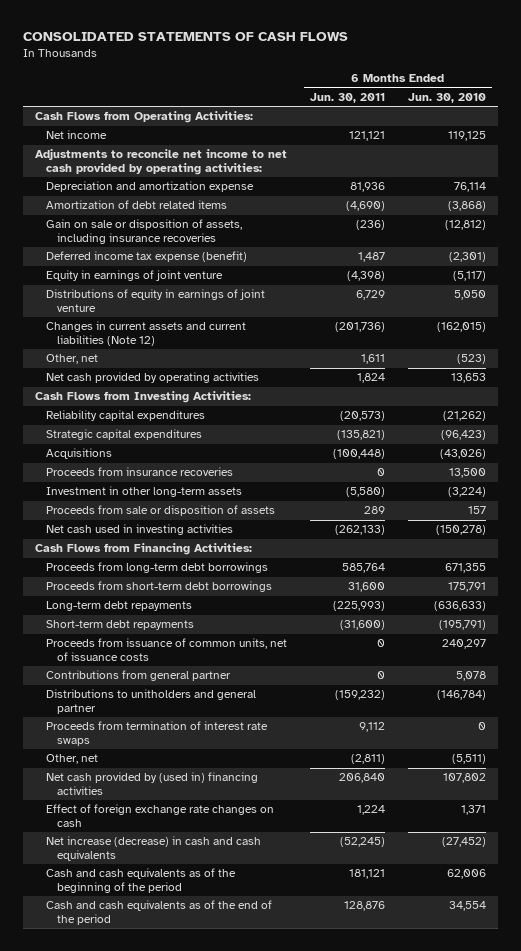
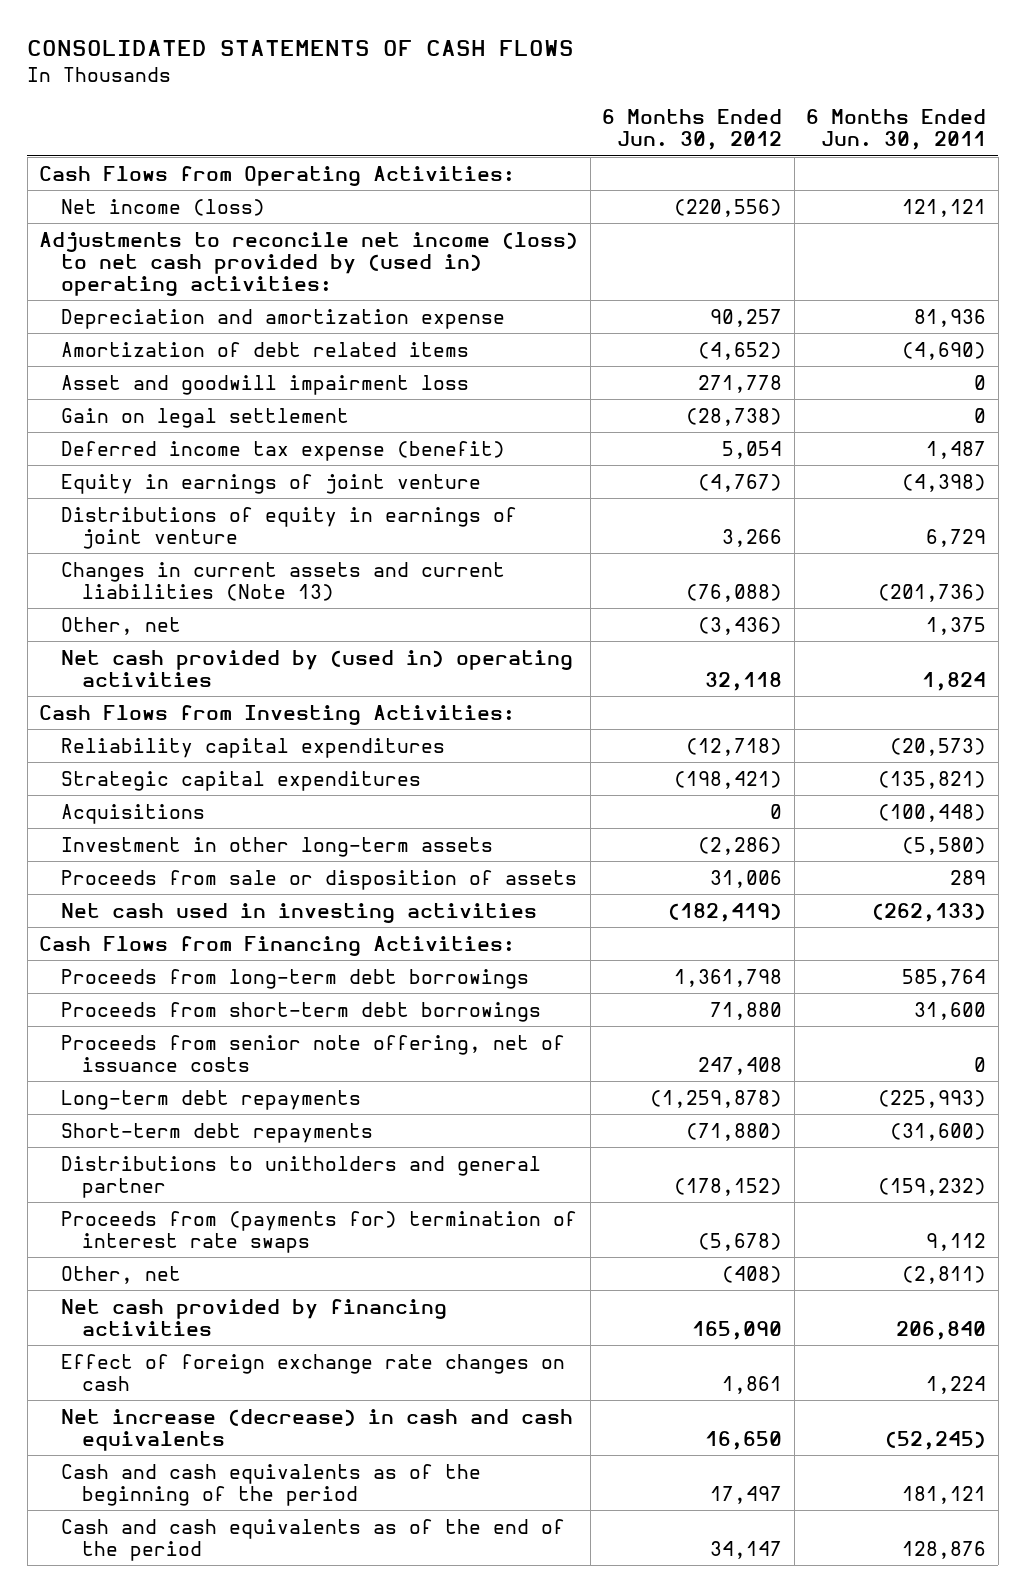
[408,92,487,103] Jun. 30, 2010 -> none
none -> [602,109,783,151] 6 Months Ended Jun. 30, 2012
[45,130,107,140] Net income -> [60,198,265,216] Net income (loss)
[34,149,287,176] Adjustments to reconcile net income to net cash provided by operating activities: -> [39,231,579,297] Adjustments to reconcile net income (loss) to net cash provided by (used in) operating activities:
[45,219,242,245] Gain on sale or disposition of assets, including insurance recoveries -> none
none -> [60,374,469,395] Asset and goodwill impairment loss
none -> [60,407,349,428] Gain on legal settlement
[45,321,246,347] Changes in current assets and current liabilities (Note 12) -> [60,561,505,601] Changes in current assets and current liabilities (Note 13)
[361,354,386,365] 1,611 -> [926,616,987,635] 1,375
[45,372,259,384] Net cash provided by operating activities -> [60,649,573,687] Net cash provided by (used in) operating activities
[45,467,233,477] Proceeds from insurance recoveries -> none
none -> [60,1034,565,1072] Proceeds from senior note offering, net of issuance costs
[45,638,287,662] Proceeds from issuance of common units, net of issuance costs -> none
[45,670,231,682] Contributions from general partner -> none
[45,721,268,747] Proceeds from termination of interest rate swaps -> [60,1210,577,1253] Proceeds from (payments for) termination of interest rate swaps
[45,772,258,796] Net cash provided by (used in) financing activities -> [60,1298,447,1336] Net cash provided by financing activities

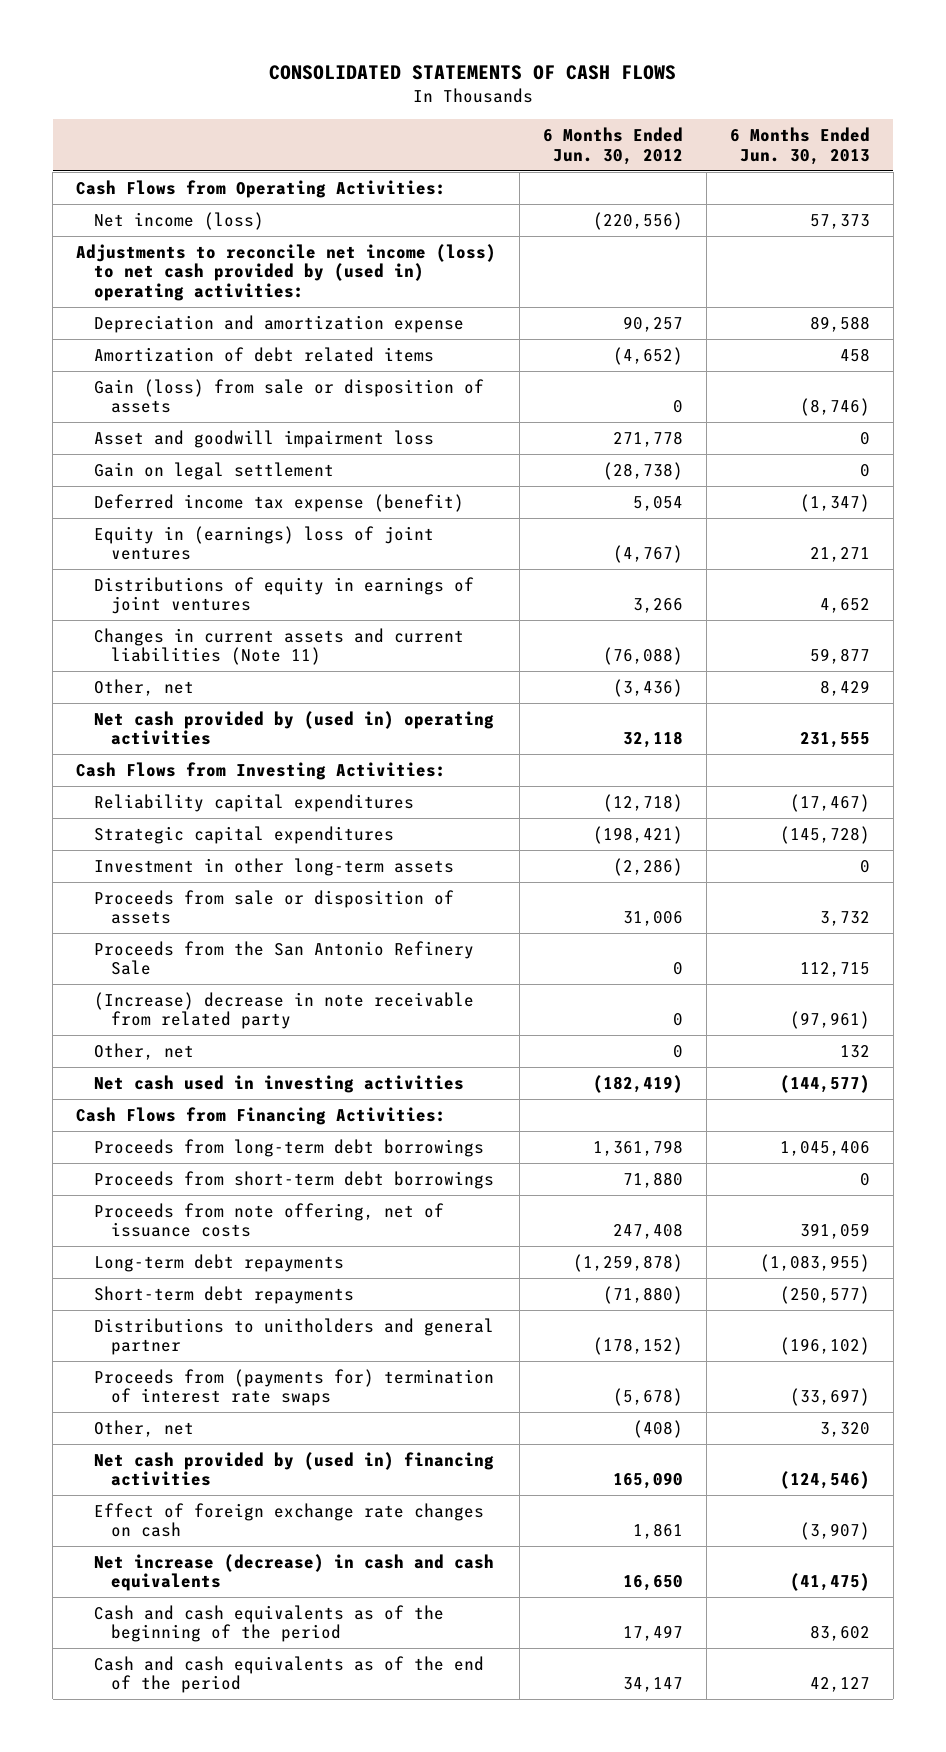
[806,109,987,151] 6 Months Ended Jun. 30, 2011 -> none
none -> [729,127,870,165] 6 Months Ended Jun. 30, 2013
none -> [93,378,484,414] Gain (loss) from sale or disposition of assets
[60,473,481,494] Equity in earnings of joint venture -> [93,525,434,561] Equity in (earnings) loss of joint ventures
[60,506,517,549] Distributions of equity in earnings of joint venture -> [93,576,474,615] Distributions of equity in earnings of joint ventures
[60,561,505,601] Changes in current assets and current liabilities (Note 13) -> [93,627,464,666] Changes in current assets and current liabilities (Note 11)
[60,803,205,824] Acquisitions -> none
none -> [93,940,474,976] Proceeds from the San Antonio Refinery Sale
none -> [93,991,474,1030] (Increase) decrease in note receivable from related party
none -> [93,1042,194,1060] Other, net
[60,1034,565,1072] Proceeds from senior note offering, net of issuance costs -> [93,1202,444,1238] Proceeds from note offering, net of issuance costs
[60,1298,447,1336] Net cash provided by financing activities -> [93,1451,494,1487] Net cash provided by (used in) financing activities

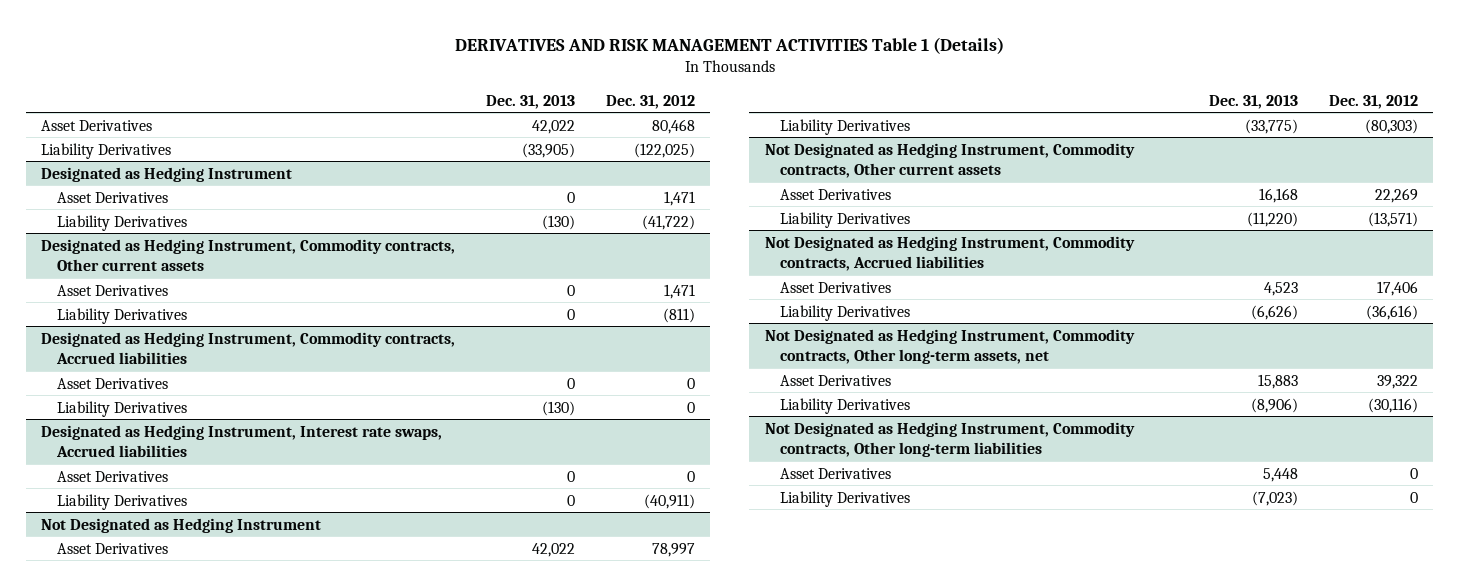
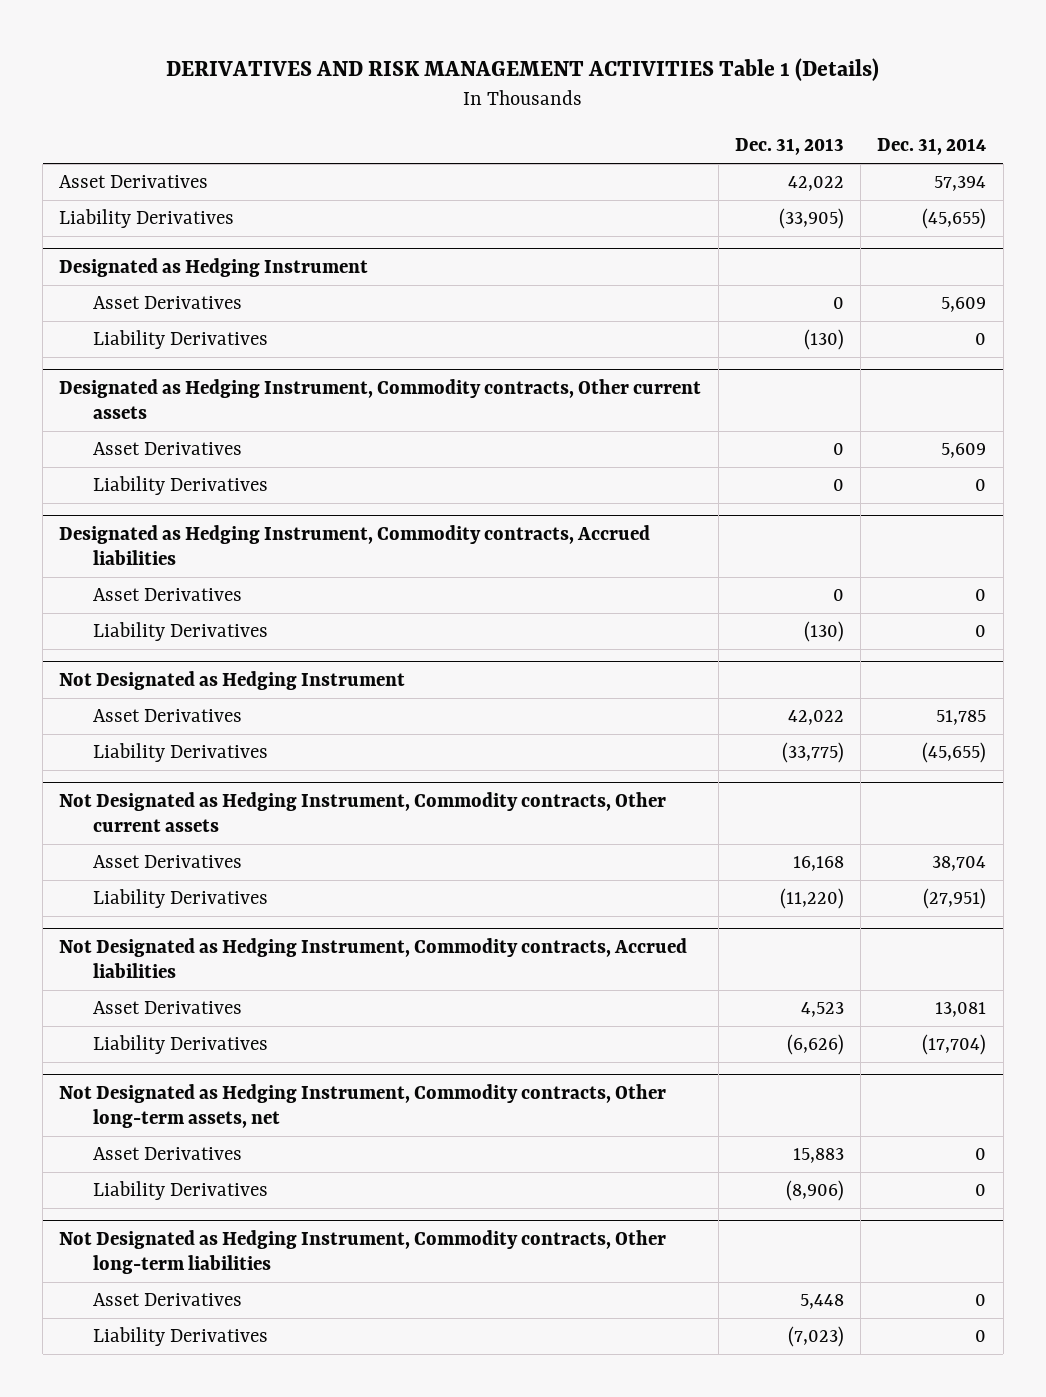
[605,94,695,109] Dec. 31, 2012 -> none
none -> [877,138,987,156] Dec. 31, 2014
[41,424,443,457] Designated as Hedging Instrument, Interest rate swaps, Accrued liabilities -> none
[57,470,169,482] Asset Derivatives -> none
[57,493,188,510] Liability Derivatives -> none

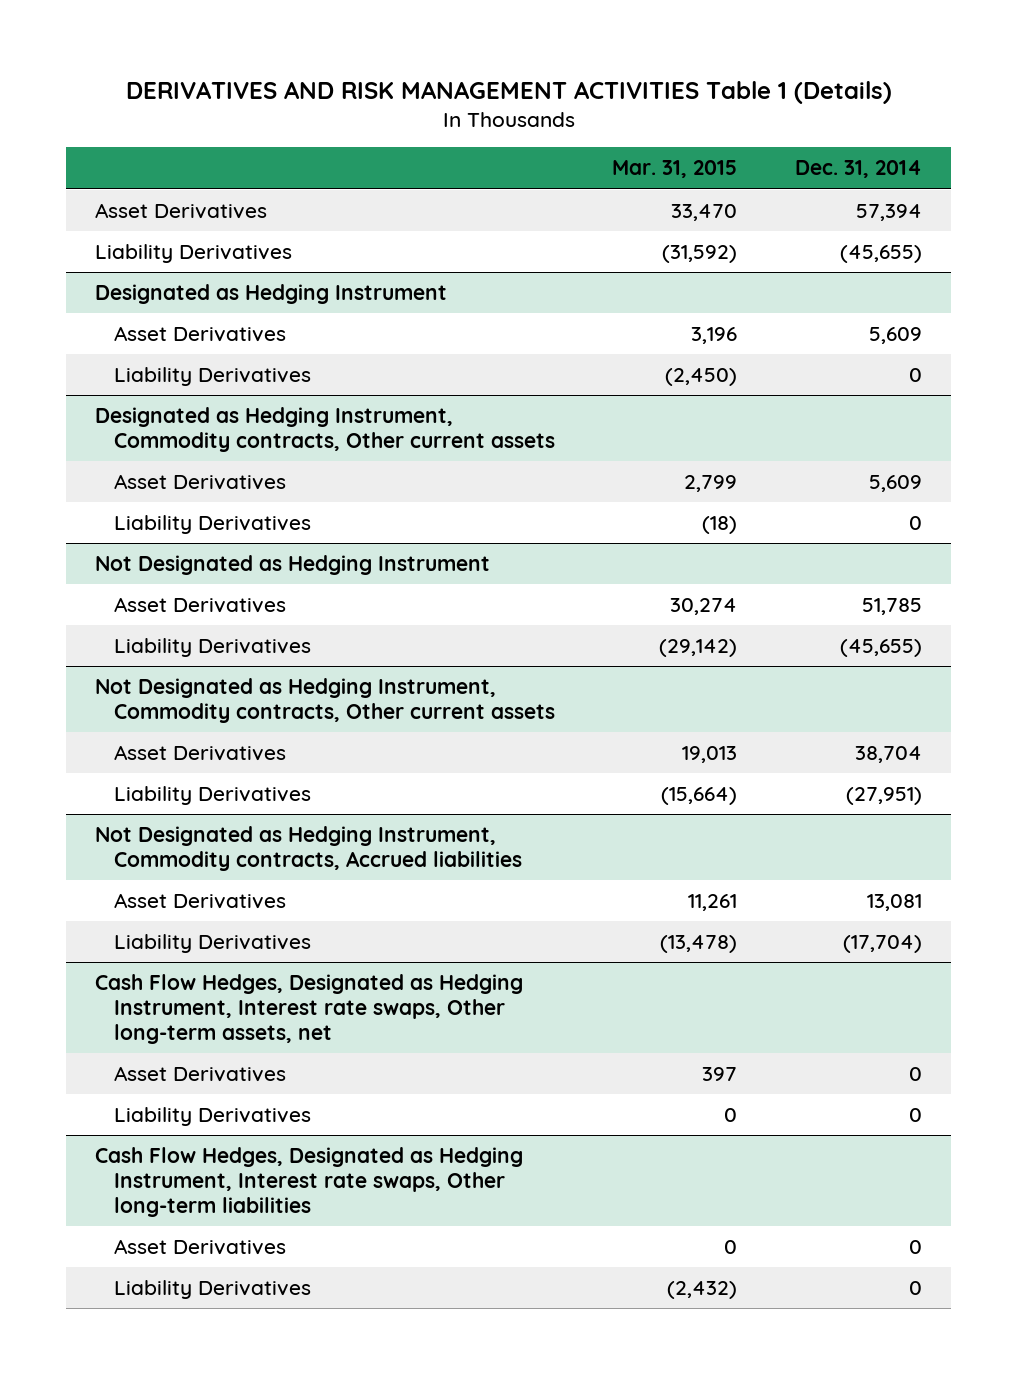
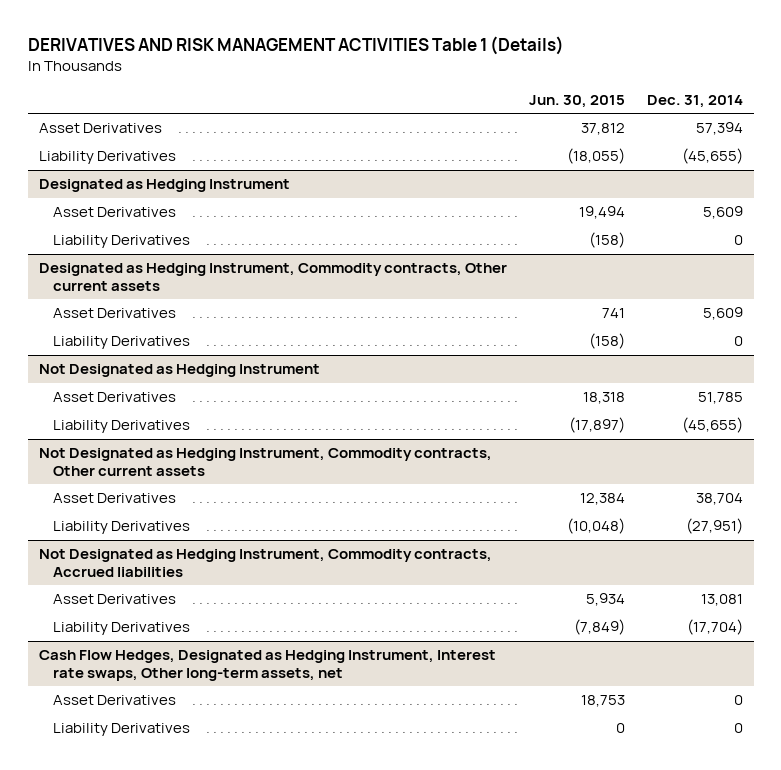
[612,160,738,179] Mar. 31, 2015 -> none
none -> [528,94,625,108] Jun. 30, 2015
[95,1147,524,1217] Cash Flow Hedges, Designated as Hedging Instrument, Interest rate swaps, Other long-term liabilities -> none
[113,1239,286,1256] Asset Derivatives -> none
[113,1280,311,1300] Liability Derivatives -> none

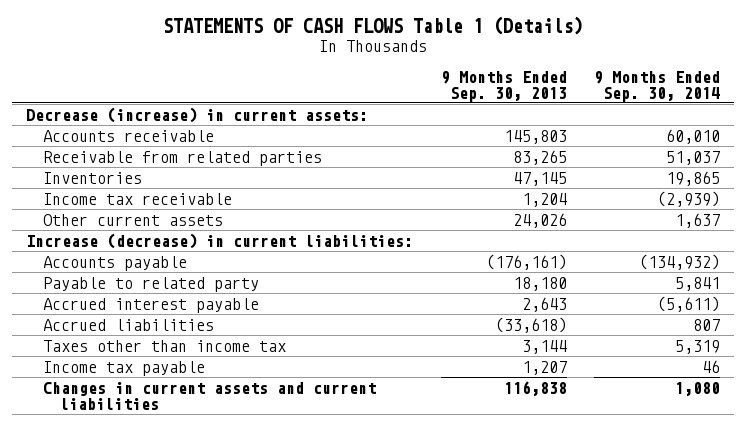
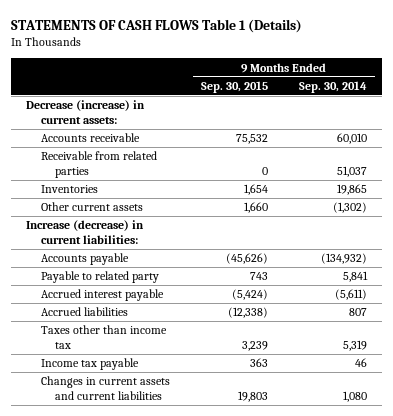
[440,70,567,102] 9 Months Ended Sep. 30, 2013 -> none
none -> [200,80,268,93] Sep. 30, 2015
[42,192,232,205] Income tax receivable -> none
[675,212,721,228] 1,637 -> [332,202,367,214] (1,302)

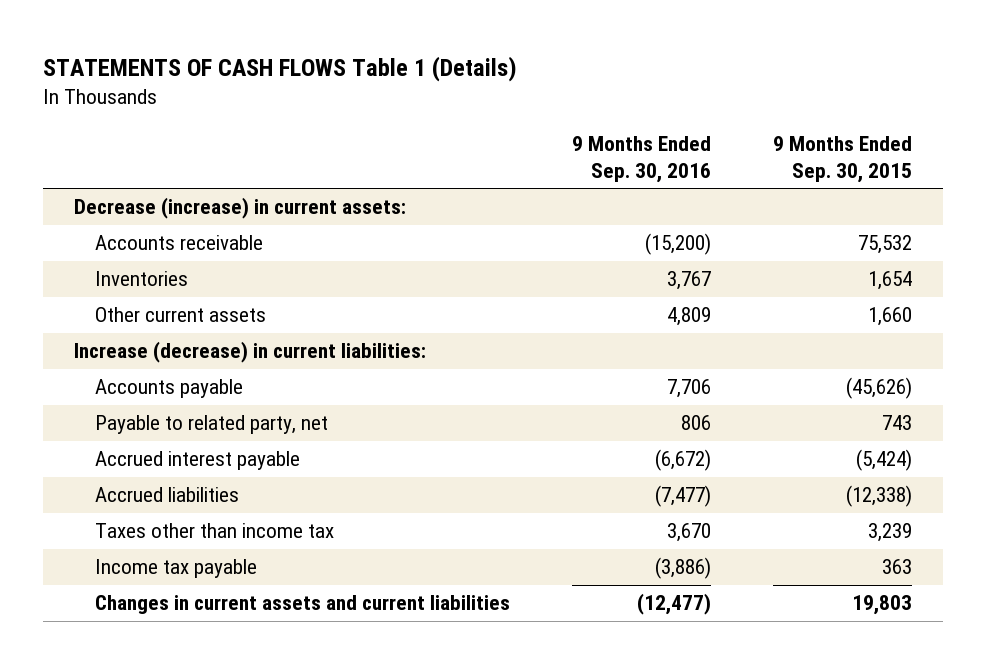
[298,80,367,93] Sep. 30, 2014 -> none
none -> [572,135,712,183] 9 Months Ended Sep. 30, 2016
[40,151,157,179] Receivable from related parties -> none
[40,271,159,284] Payable to related party -> [95,415,329,435] Payable to related party, net

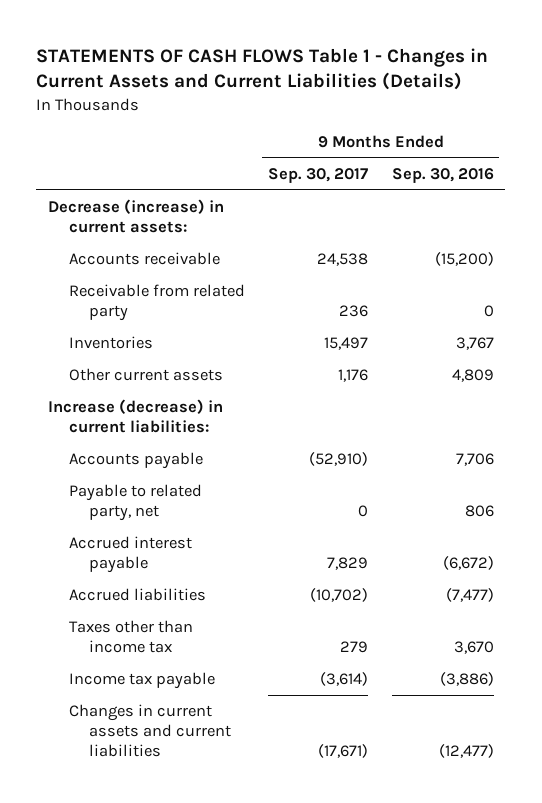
[43,55,518,82] STATEMENTS OF CASH FLOWS Table 1 (Details) -> [36,47,489,91] STATEMENTS OF CASH FLOWS Table 1 - Changes in Current Assets and Current Liabilities (Details)
[773,135,913,183] 9 Months Ended Sep. 30, 2015 -> none
none -> [268,167,369,183] Sep. 30, 2017
none -> [68,284,245,322] Receivable from related party

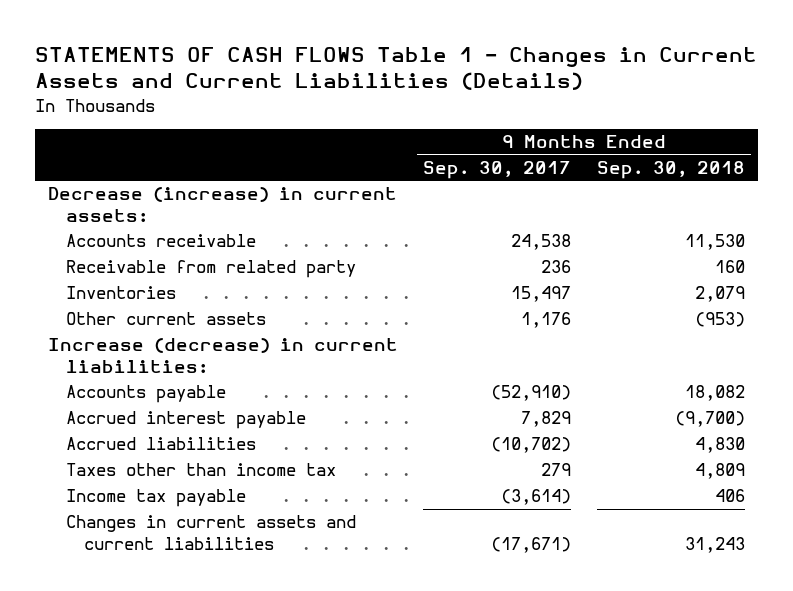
[391,167,494,183] Sep. 30, 2016 -> none
none -> [596,160,745,179] Sep. 30, 2018
[68,484,202,522] Payable to related party, net -> none

